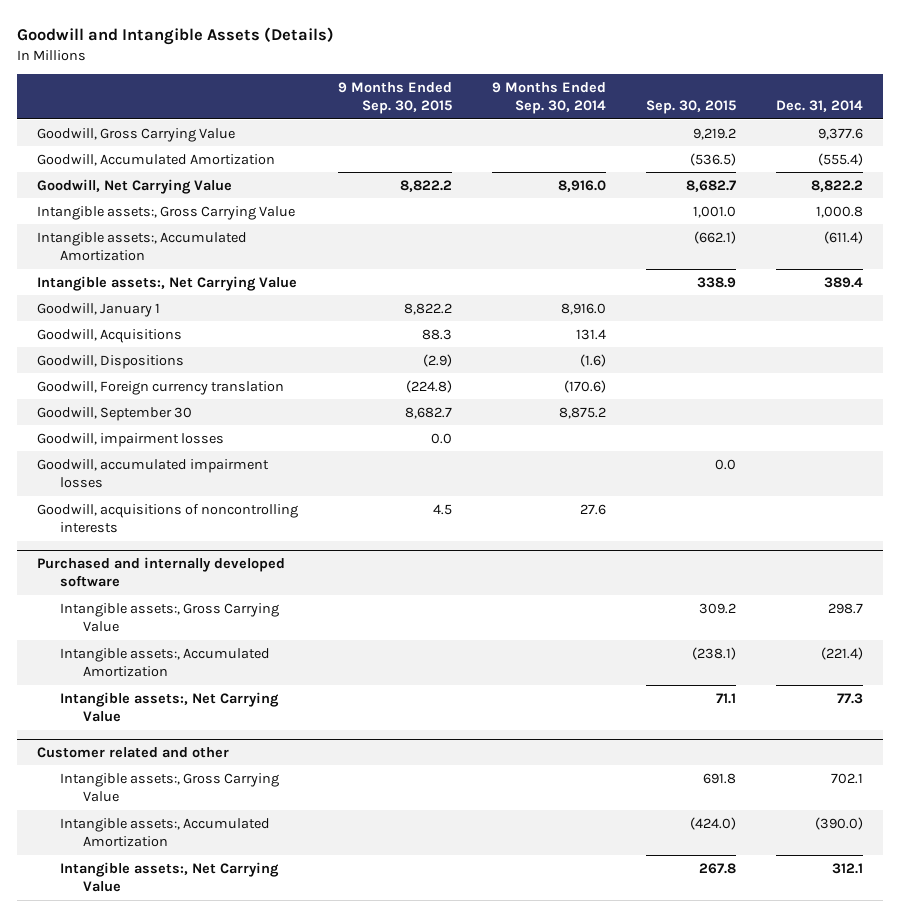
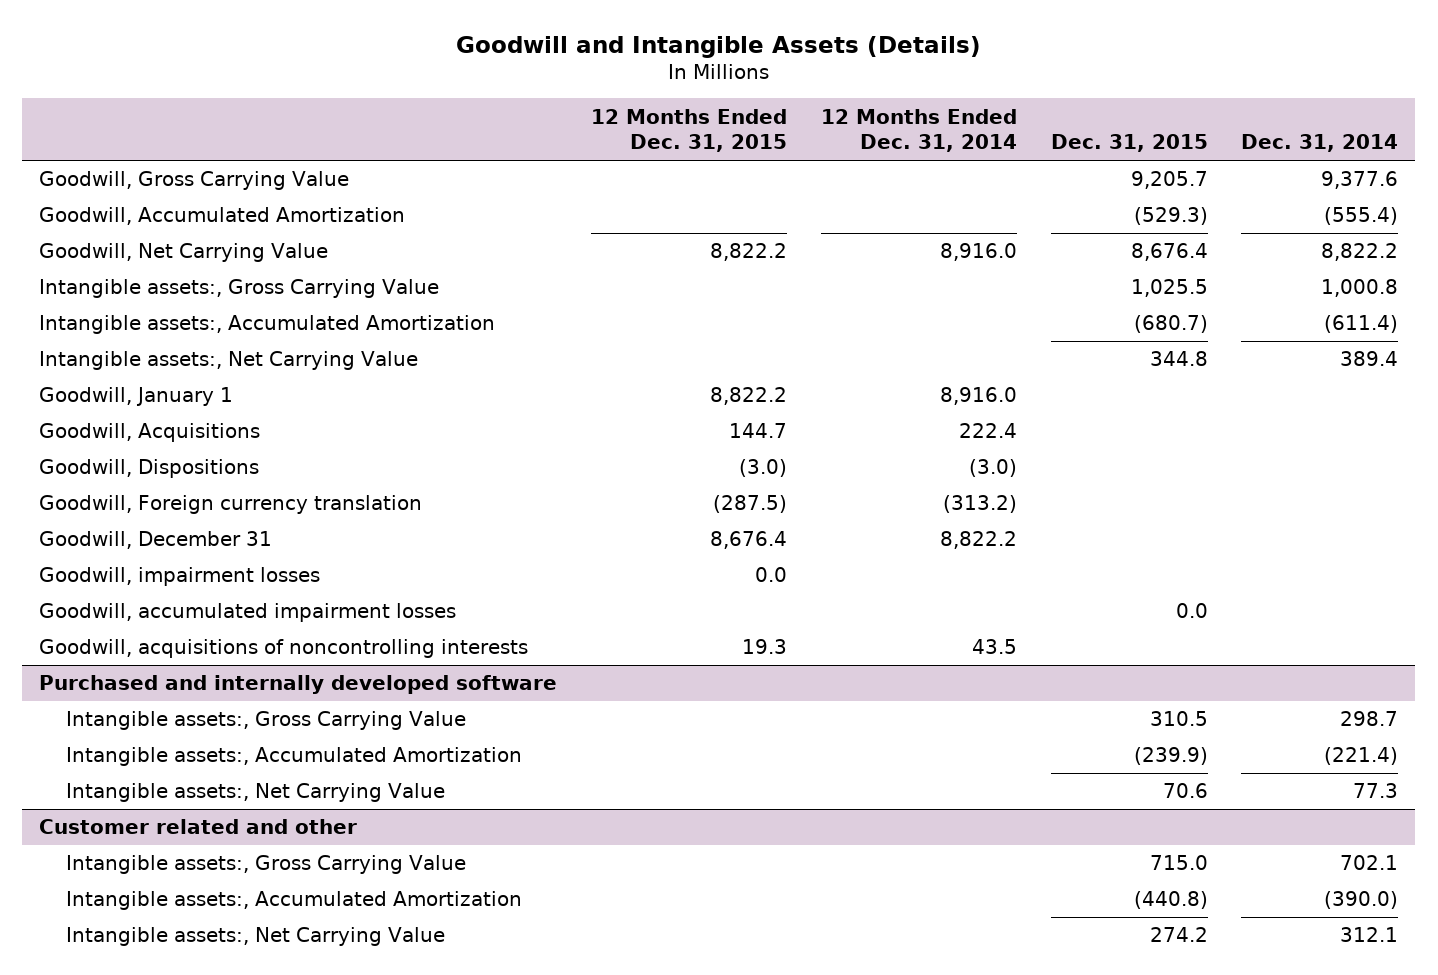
[338,81,453,115] 9 Months Ended Sep. 30, 2015 -> none
[492,81,607,115] 9 Months Ended Sep. 30, 2014 -> none
[646,100,737,115] Sep. 30, 2015 -> none
none -> [590,108,787,153] 12 Months Ended Dec. 31, 2015
none -> [820,108,1017,153] 12 Months Ended Dec. 31, 2014
none -> [1050,134,1208,153] Dec. 31, 2015
[37,406,193,421] Goodwill, September 30 -> [39,531,273,550] Goodwill, December 31

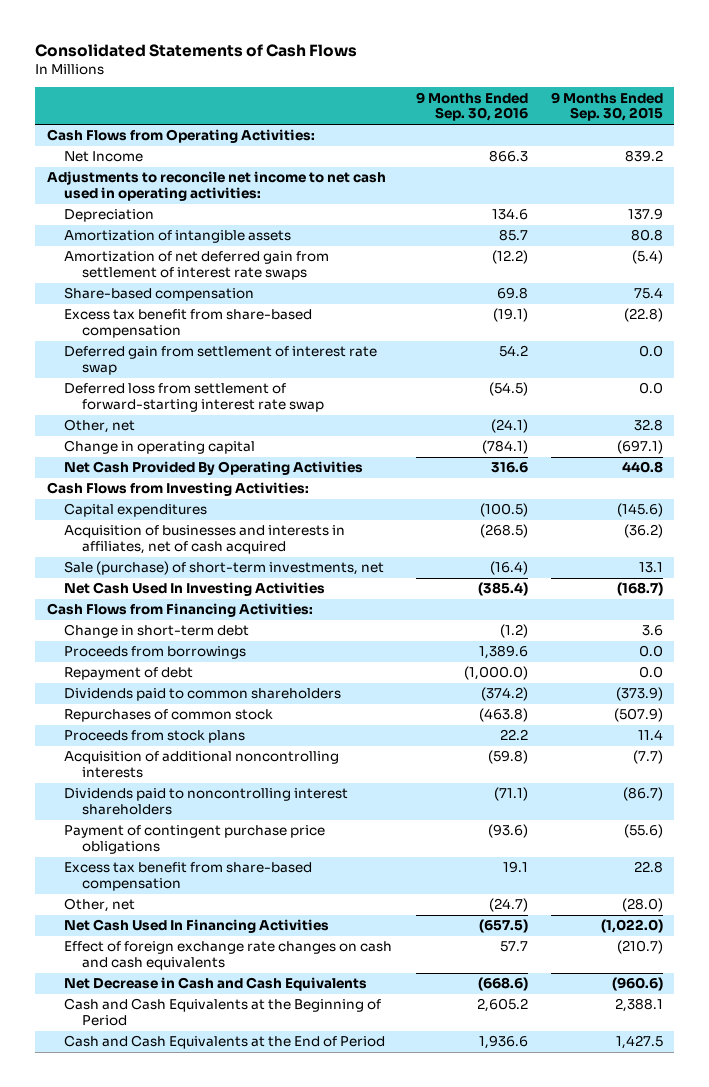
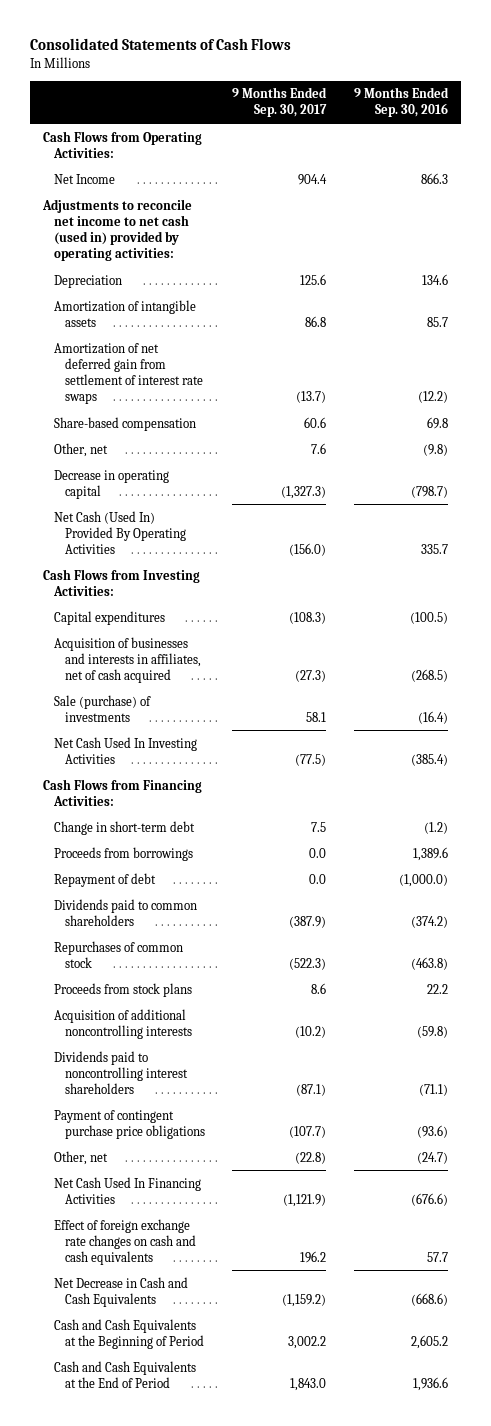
[550,91,663,122] 9 Months Ended Sep. 30, 2015 -> none
none -> [232,87,328,118] 9 Months Ended Sep. 30, 2017
[46,171,386,202] Adjustments to reconcile net income to net cash used in operating activities: -> [42,198,193,261] Adjustments to reconcile net income to net cash (used in) provided by operating activities:
[64,309,313,339] Excess tax benefit from share-based compensation -> none
[64,346,378,376] Deferred gain from settlement of interest rate swap -> none
[64,383,325,413] Deferred loss from settlement of forward-starting interest rate swap -> none
[490,419,528,434] (24.1) -> [422,443,448,456] (9.8)
[64,440,256,455] Change in operating capital -> [54,469,170,499] Decrease in operating capital
[481,440,528,455] (784.1) -> [410,485,448,498] (798.7)
[64,461,364,476] Net Cash Provided By Operating Activities -> [54,510,186,554] Net Cash (Used In) Provided By Operating Activities
[490,462,528,474] 316.6 -> [420,543,448,554] 335.7
[64,561,385,576] Sale (purchase) of short-term investments, net -> [54,694,152,722] Sale (purchase) of investments
[64,862,313,892] Excess tax benefit from share-based compensation -> none
[478,919,528,934] (657.5) -> [410,1192,448,1206] (676.6)

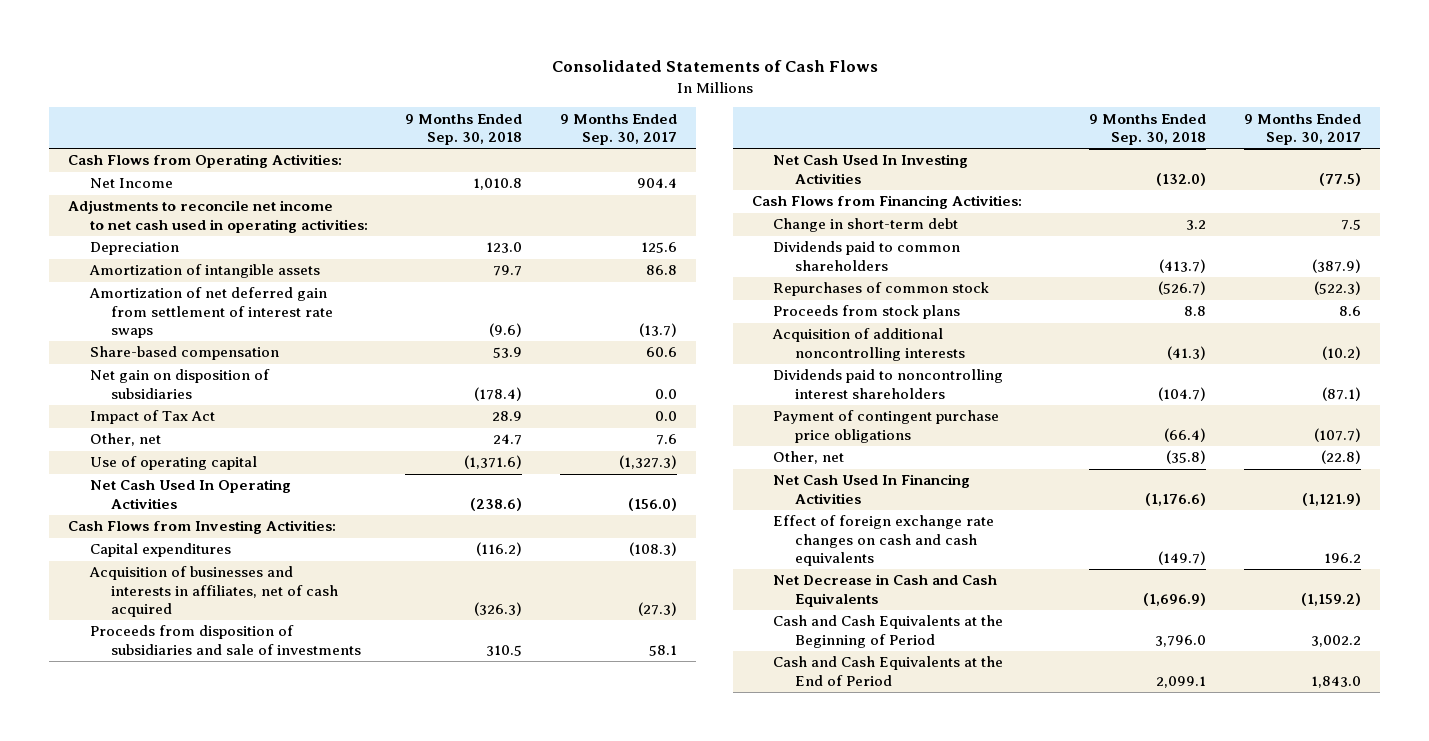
[353,87,449,118] 9 Months Ended Sep. 30, 2016 -> none
none -> [405,113,523,145] 9 Months Ended Sep. 30, 2018
[42,198,193,261] Adjustments to reconcile net income to net cash (used in) provided by operating activities: -> [68,200,368,233] Adjustments to reconcile net income to net cash used in operating activities:
none -> [89,369,270,399] Net gain on disposition of subsidiaries
none -> [89,410,215,425] Impact of Tax Act
[54,469,170,499] Decrease in operating capital -> [89,456,257,471] Use of operating capital
[54,510,186,554] Net Cash (Used In) Provided By Operating Activities -> [89,479,291,509] Net Cash Used In Operating Activities
[54,694,152,722] Sale (purchase) of investments -> [89,625,362,655] Proceeds from disposition of subsidiaries and sale of investments
[54,846,194,861] Proceeds from borrowings -> none
[54,872,157,887] Repayment of debt -> none

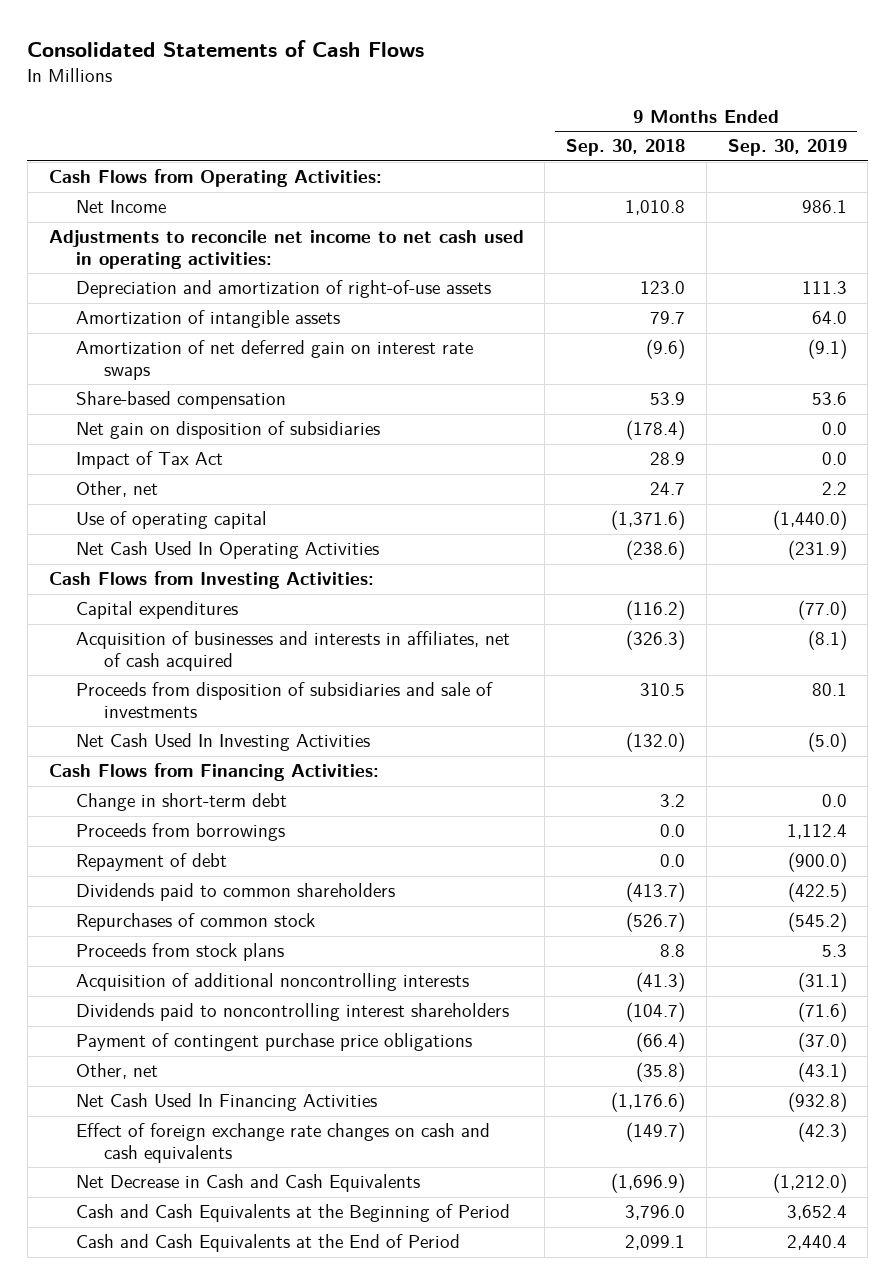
[560,113,678,145] 9 Months Ended Sep. 30, 2017 -> none
none -> [727,139,847,157] Sep. 30, 2019
[89,242,179,256] Depreciation -> [76,280,492,299] Depreciation and amortization of right-of-use assets
[88,287,334,338] Amortization of net deferred gain from settlement of interest rate swaps -> [76,340,474,381] Amortization of net deferred gain on interest rate swaps
none -> [76,823,286,842] Proceeds from borrowings
none -> [76,853,228,872] Repayment of debt

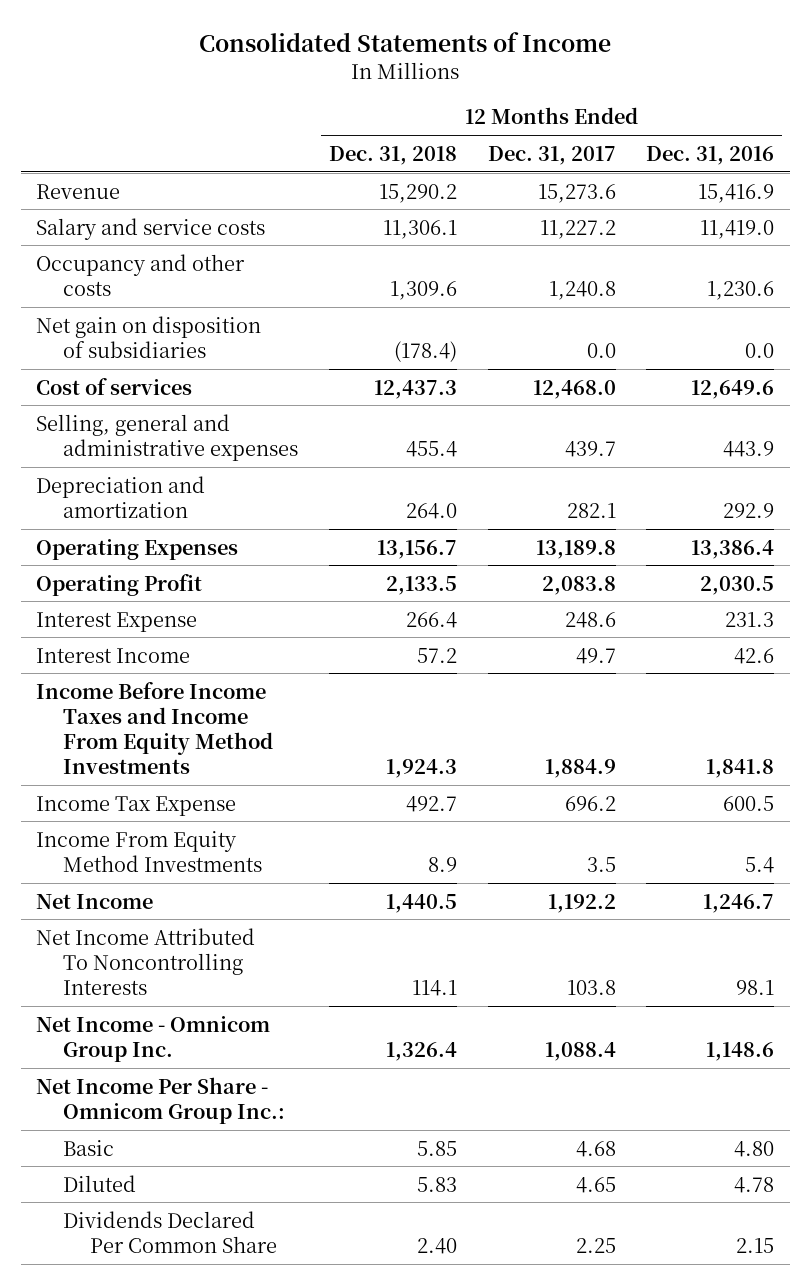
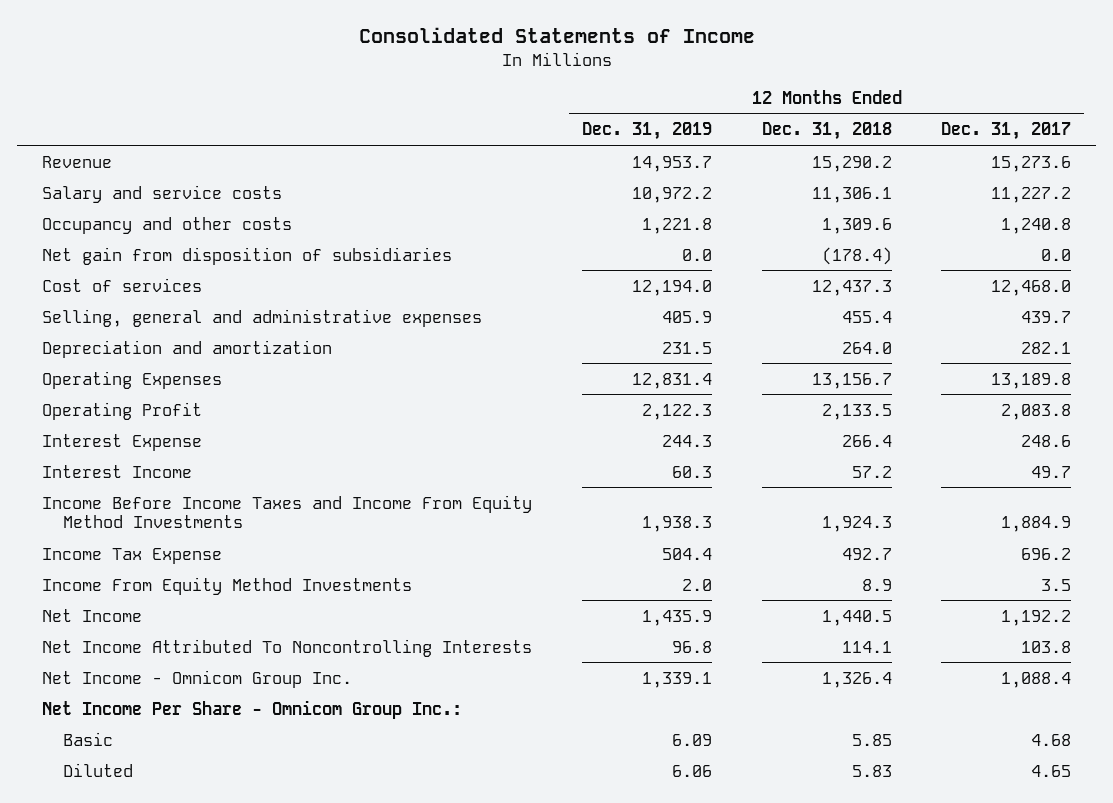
[646,145,775,165] Dec. 31, 2016 -> none
none -> [581,122,712,141] Dec. 31, 2019
[36,315,262,358] Net gain on disposition of subsidiaries -> [42,246,453,265] Net gain from disposition of subsidiaries
[63,1210,277,1253] Dividends Declared Per Common Share -> none

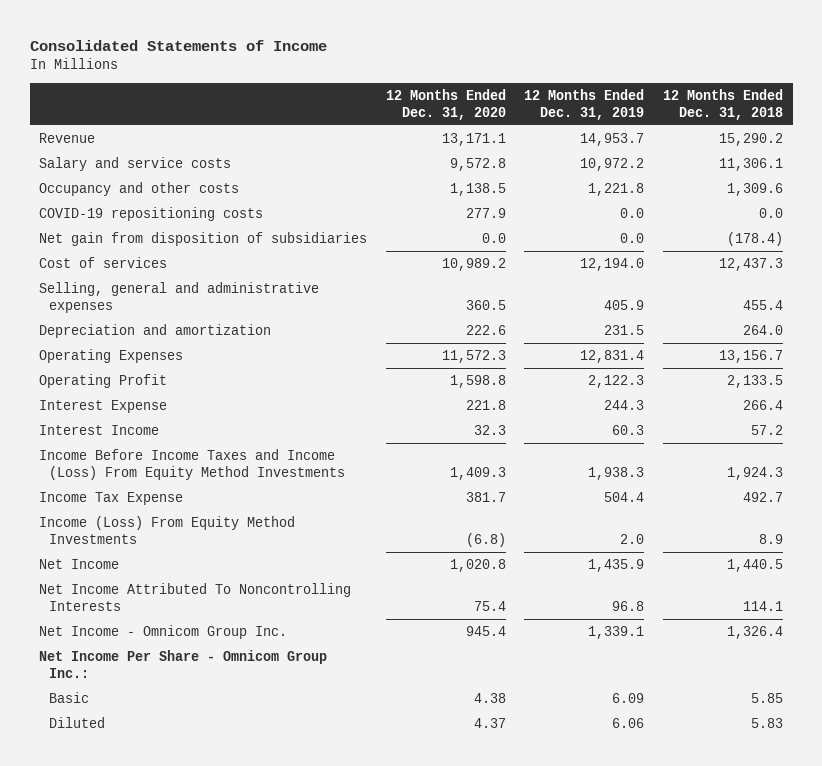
[941,122,1072,141] Dec. 31, 2017 -> none
none -> [385,88,506,120] 12 Months Ended Dec. 31, 2020
none -> [39,206,264,221] COVID-19 repositioning costs
[42,494,533,529] Income Before Income Taxes and Income From Equity Method Investments -> [39,448,345,481] Income Before Income Taxes and Income (Loss) From Equity Method Investments
[42,576,413,595] Income From Equity Method Investments -> [39,515,296,545] Income (Loss) From Equity Method Investments

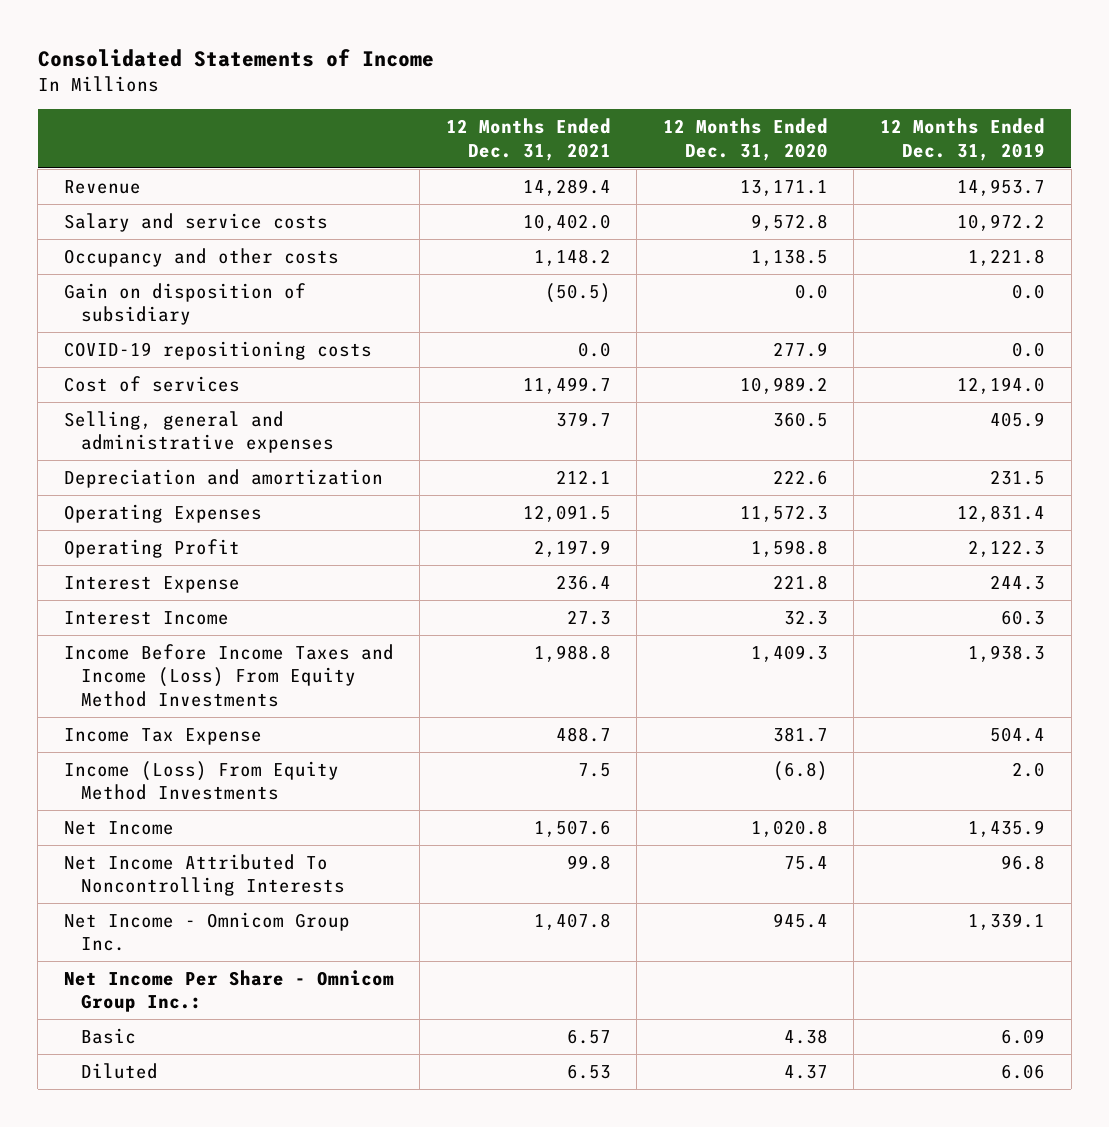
[663,88,784,120] 12 Months Ended Dec. 31, 2018 -> none
none -> [445,118,611,161] 12 Months Ended Dec. 31, 2021
none -> [63,282,306,326] Gain on disposition of subsidiary
[39,231,368,246] Net gain from disposition of subsidiaries -> none

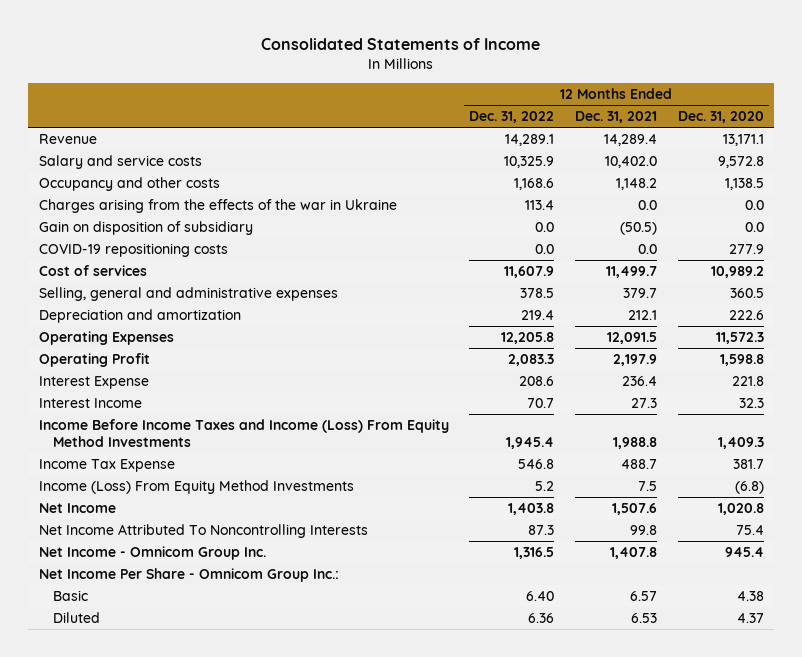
[879,118,1045,161] 12 Months Ended Dec. 31, 2019 -> none
none -> [469,111,555,124] Dec. 31, 2022
none -> [38,198,397,213] Charges arising from the effects of the war in Ukraine

